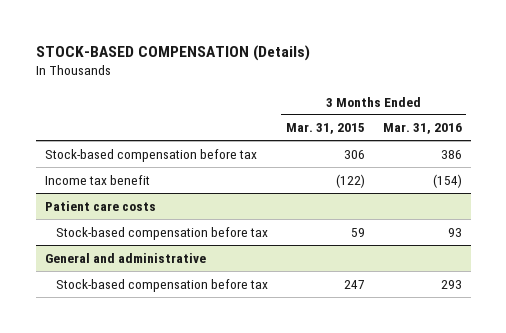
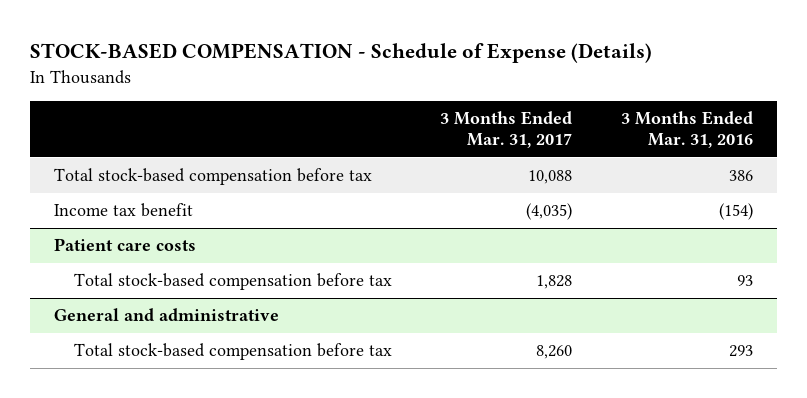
[35,44,310,61] STOCK-BASED COMPENSATION (Details) -> [29,43,652,64] STOCK-BASED COMPENSATION - Schedule of Expense (Details)
[285,123,365,135] Mar. 31, 2015 -> none
none -> [440,111,573,149] 3 Months Ended Mar. 31, 2017
[44,148,257,162] Stock-based compensation before tax -> [53,168,372,186] Total stock-based compensation before tax
[56,226,269,240] Stock-based compensation before tax -> [74,273,393,291] Total stock-based compensation before tax
[56,278,269,292] Stock-based compensation before tax -> [74,343,393,361] Total stock-based compensation before tax

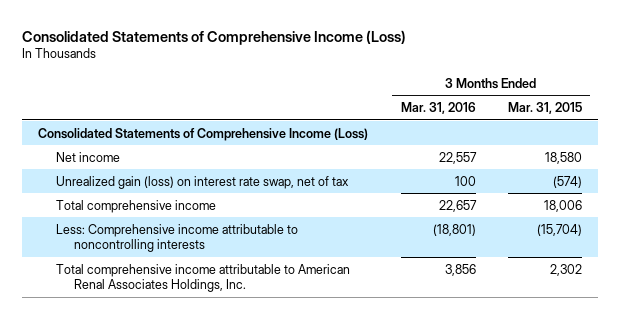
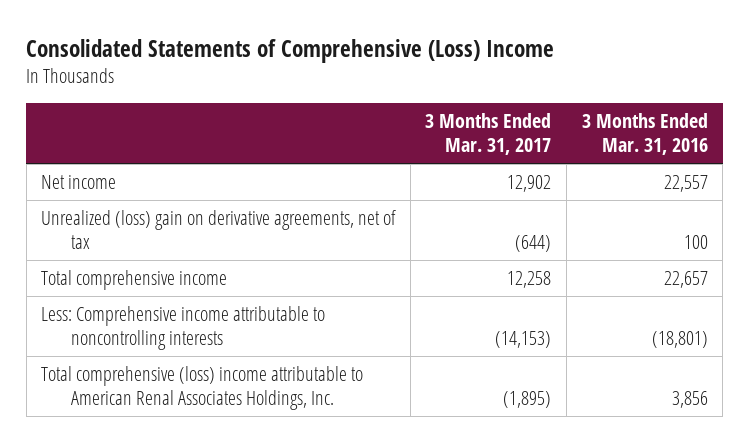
[22,29,407,45] Consolidated Statements of Comprehensive Income (Loss) -> [26,38,555,63] Consolidated Statements of Comprehensive (Loss) Income
[507,102,582,115] Mar. 31, 2015 -> none
none -> [425,113,552,156] 3 Months Ended Mar. 31, 2017
[38,127,369,141] Consolidated Statements of Comprehensive Income (Loss) -> none
[56,175,350,189] Unrealized gain (loss) on interest rate swap, net of tax -> [41,209,397,250] Unrealized (loss) gain on derivative agreements, net of tax
[56,263,351,292] Total comprehensive income attributable to American Renal Associates Holdings, Inc. -> [41,365,364,411] Total comprehensive (loss) income attributable to American Renal Associates Holdings, Inc.

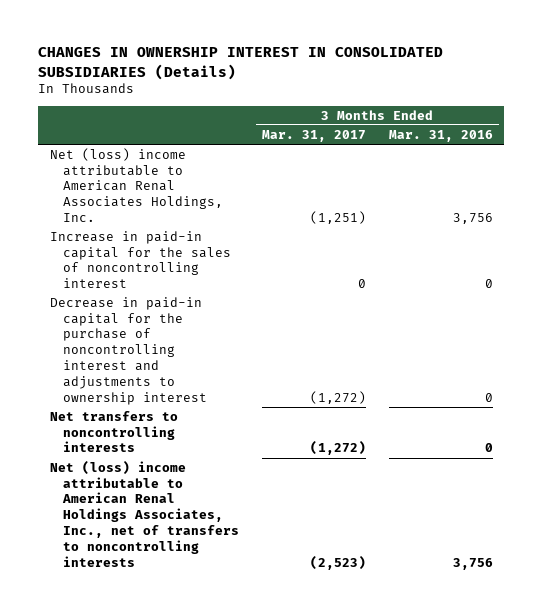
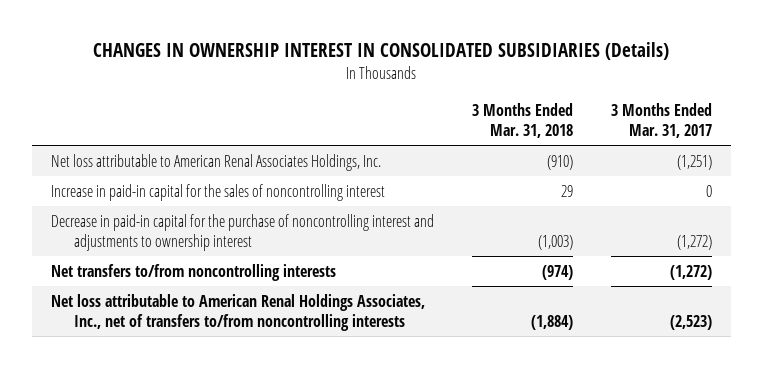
[388,129,493,142] Mar. 31, 2016 -> none
none -> [471,102,573,138] 3 Months Ended Mar. 31, 2018
[49,147,224,222] Net (loss) income attributable to American Renal Associates Holdings, Inc. -> [51,153,382,171] Net loss attributable to American Renal Associates Holdings, Inc.
[49,410,178,453] Net transfers to noncontrolling interests -> [51,263,337,281] Net transfers to/from noncontrolling interests
[49,460,240,567] Net (loss) income attributable to American Renal Holdings Associates, Inc., net of transfers to noncontrolling interests -> [51,293,426,331] Net loss attributable to American Renal Holdings Associates, Inc., net of transfers to/from noncontrolling interests

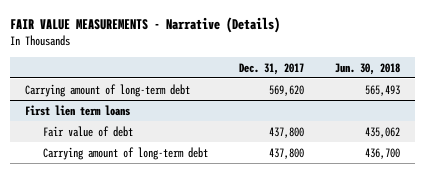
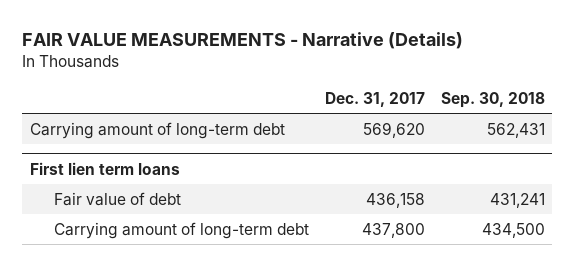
[334,62,400,75] Jun. 30, 2018 -> none
none -> [440,91,545,108] Sep. 30, 2018
[269,126,305,138] 437,800 -> [365,192,425,208] 436,158

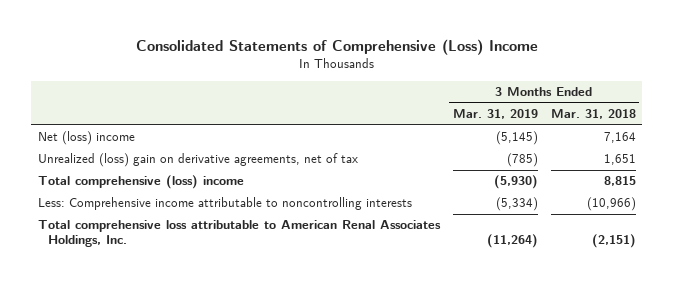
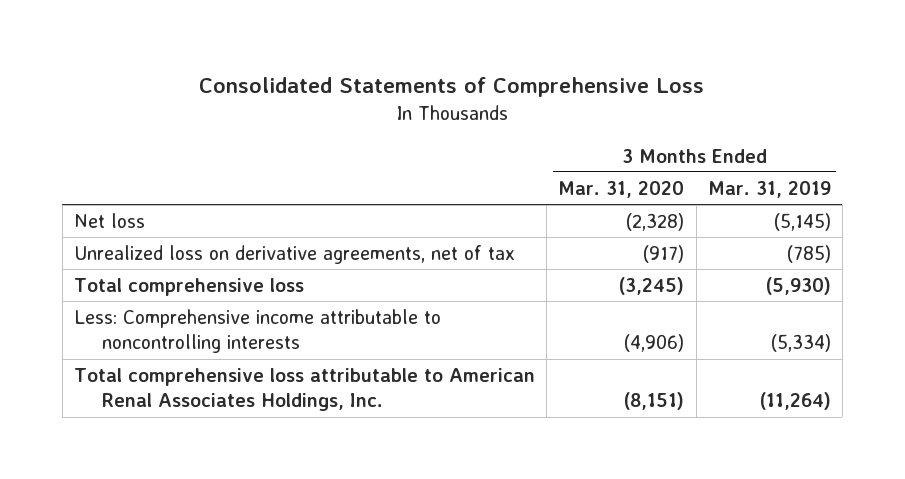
[135,38,538,55] Consolidated Statements of Comprehensive (Loss) Income -> [199,77,705,98] Consolidated Statements of Comprehensive Loss
[550,109,636,120] Mar. 31, 2018 -> none
none -> [558,180,685,198] Mar. 31, 2020
[37,131,135,146] Net (loss) income -> [74,212,146,228] Net loss
[37,153,358,168] Unrealized (loss) gain on derivative agreements, net of tax -> [74,244,516,264] Unrealized loss on derivative agreements, net of tax
[37,175,244,190] Total comprehensive (loss) income -> [74,277,305,296] Total comprehensive loss

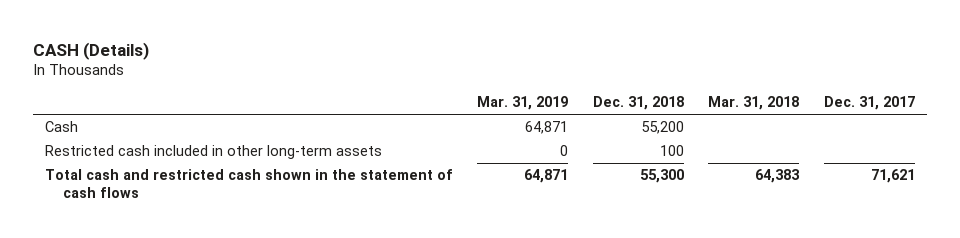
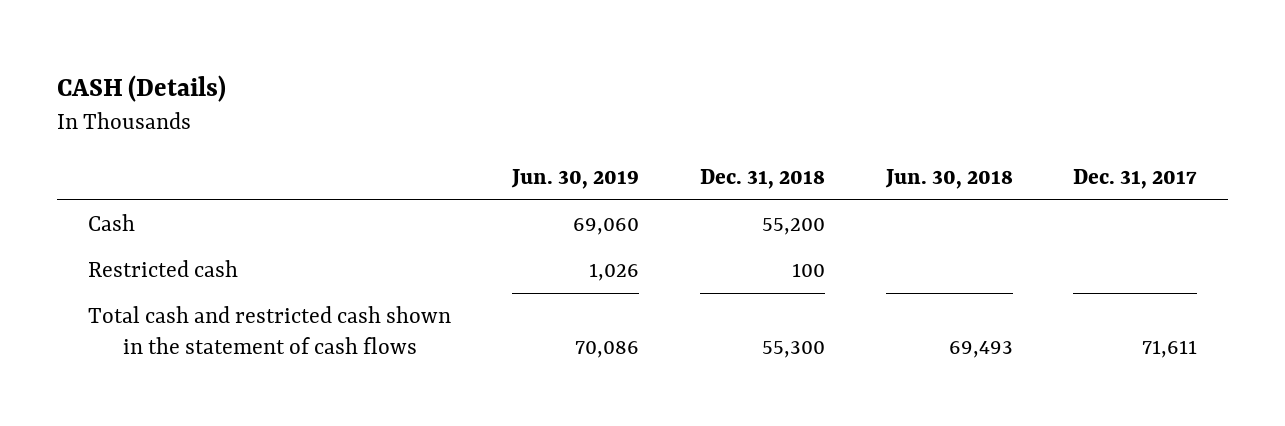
[477,96,569,111] Mar. 31, 2019 -> none
[708,96,800,111] Mar. 31, 2018 -> none
none -> [510,169,639,190] Jun. 30, 2019
none -> [884,169,1013,190] Jun. 30, 2018
[45,145,383,160] Restricted cash included in other long-term assets -> [87,259,238,277] Restricted cash
[870,169,915,184] 71,621 -> [1142,339,1198,358] 71,611

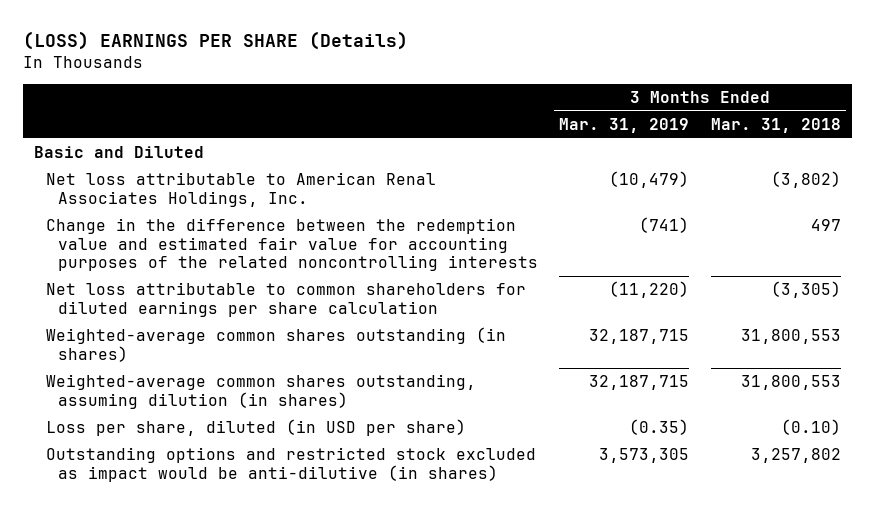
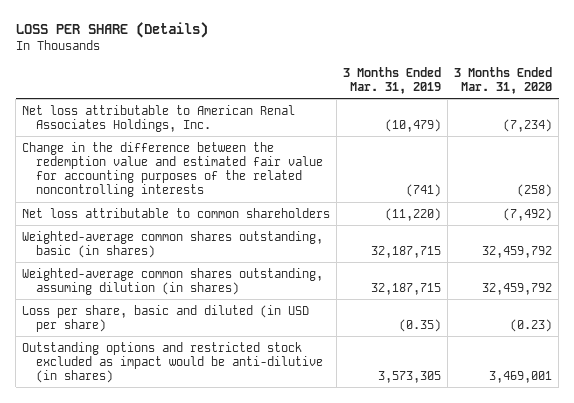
[23,31,409,51] (LOSS) EARNINGS PER SHARE (Details) -> [15,21,208,38] LOSS PER SHARE (Details)
[710,117,841,133] Mar. 31, 2018 -> none
none -> [454,66,553,95] 3 Months Ended Mar. 31, 2020
[34,146,205,159] Basic and Diluted -> none
[46,282,527,317] Net loss attributable to common shareholders for diluted earnings per share calculation -> [22,207,331,218] Net loss attributable to common shareholders
[46,327,507,362] Weighted-average common shares outstanding (in shares) -> [22,230,324,258] Weighted-average common shares outstanding, basic (in shares)
[46,419,467,437] Loss per share, diluted (in USD per share) -> [22,304,310,332] Loss per share, basic and diluted (in USD per share)

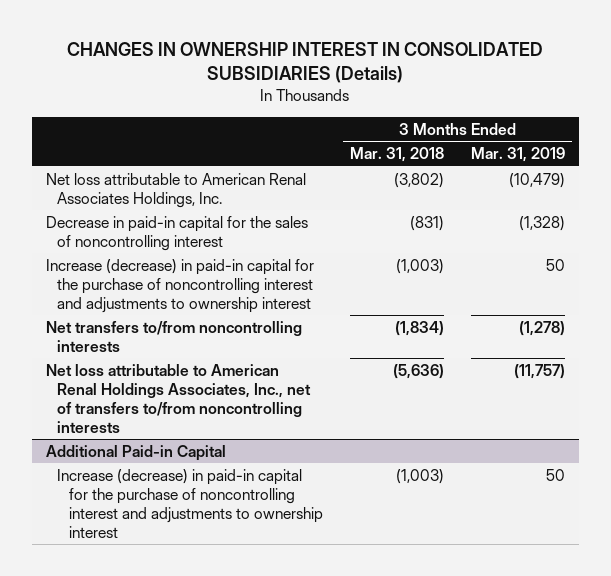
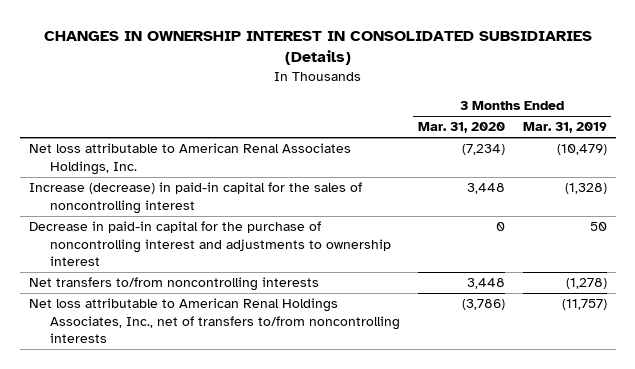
[350,147,445,163] Mar. 31, 2018 -> none
none -> [417,122,505,134] Mar. 31, 2020
[45,215,308,251] Decrease in paid-in capital for the sales of noncontrolling interest -> [28,182,362,214] Increase (decrease) in paid-in capital for the sales of noncontrolling interest
[45,258,314,313] Increase (decrease) in paid-in capital for the purchase of noncontrolling interest and adjustments to ownership interest -> [28,221,391,267] Decrease in paid-in capital for the purchase of noncontrolling interest and adjustments to ownership interest
[45,444,226,461] Additional Paid-in Capital -> none
[57,468,324,538] Increase (decrease) in paid-in capital for the purchase of noncontrolling interest and adjustments to ownership interest -> none

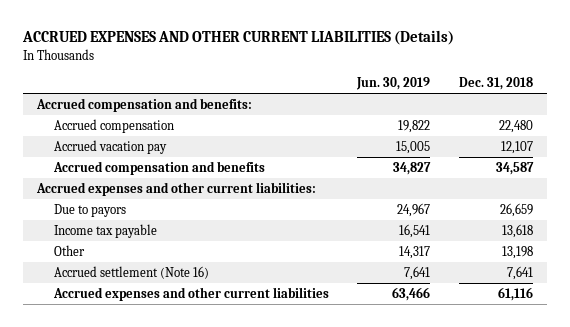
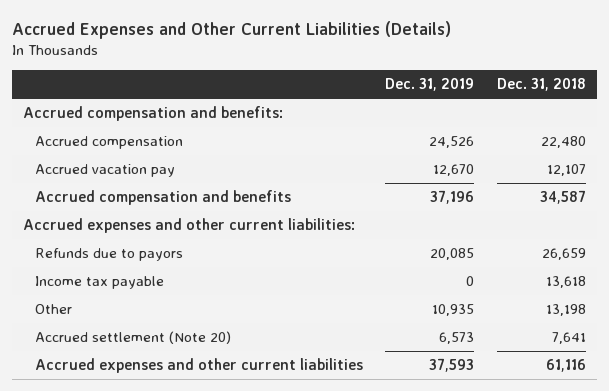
[21,30,454,46] ACCRUED EXPENSES AND OTHER CURRENT LIABILITIES (Details) -> [12,21,452,40] Accrued Expenses and Other Current Liabilities (Details)
[356,77,431,91] Jun. 30, 2019 -> none
none -> [385,78,475,92] Dec. 31, 2019
[53,203,126,217] Due to payors -> [35,247,184,261] Refunds due to payors
[53,265,209,279] Accrued settlement (Note 16) -> [35,330,232,344] Accrued settlement (Note 20)

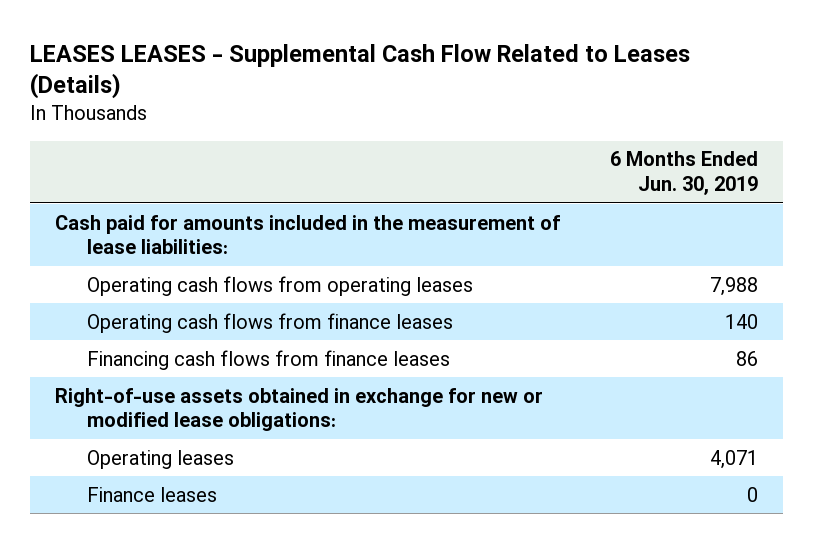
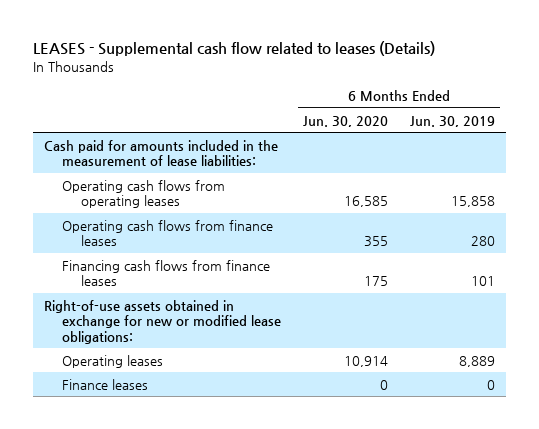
[30,43,691,100] LEASES LEASES - Supplemental Cash Flow Related to Leases (Details) -> [33,41,436,57] LEASES - Supplemental cash flow related to leases (Details)
none -> [303,115,389,127] Jun. 30, 2020
[709,276,758,296] 7,988 -> [451,196,496,208] 15,858
[724,313,758,329] 140 -> [471,236,496,247] 280
[735,350,758,366] 86 -> [471,276,496,287] 101
[709,449,758,469] 4,071 -> [459,355,496,367] 8,889

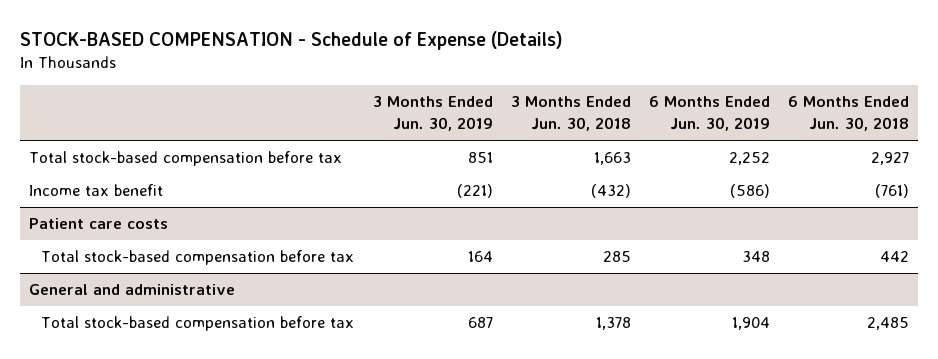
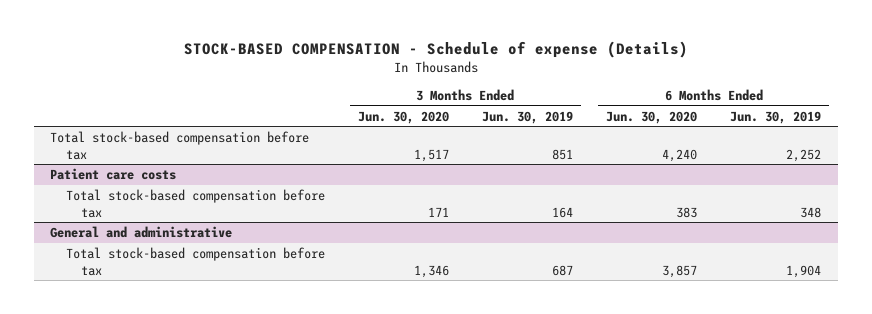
[20,31,564,51] STOCK-BASED COMPENSATION - Schedule of Expense (Details) -> [183,41,688,59] STOCK-BASED COMPENSATION - Schedule of expense (Details)
[510,96,631,131] 3 Months Ended Jun. 30, 2018 -> none
[788,96,910,131] 6 Months Ended Jun. 30, 2018 -> none
none -> [357,110,449,124] Jun. 30, 2020
none -> [606,110,698,124] Jun. 30, 2020
[29,184,164,197] Income tax benefit -> none

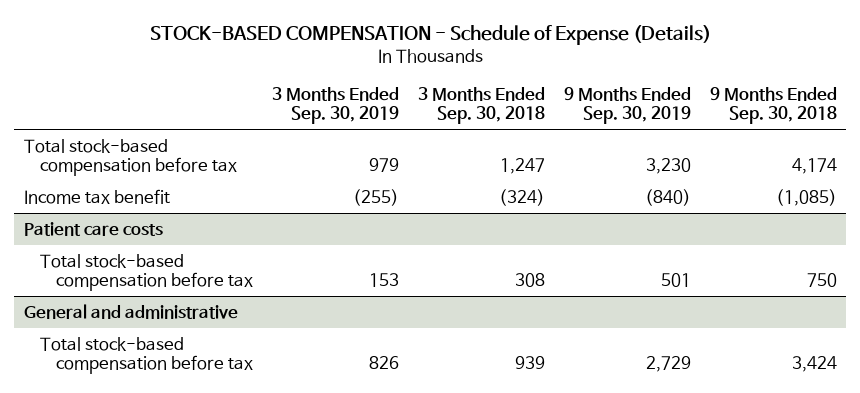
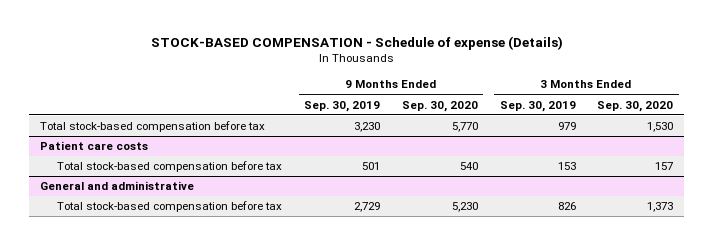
[150,24,712,45] STOCK-BASED COMPENSATION - Schedule of Expense (Details) -> [150,35,563,50] STOCK-BASED COMPENSATION - Schedule of expense (Details)
[417,87,545,125] 3 Months Ended Sep. 30, 2018 -> none
[709,87,837,125] 9 Months Ended Sep. 30, 2018 -> none
none -> [401,100,478,112] Sep. 30, 2020
none -> [597,100,674,112] Sep. 30, 2020
[23,188,170,204] Income tax benefit -> none

